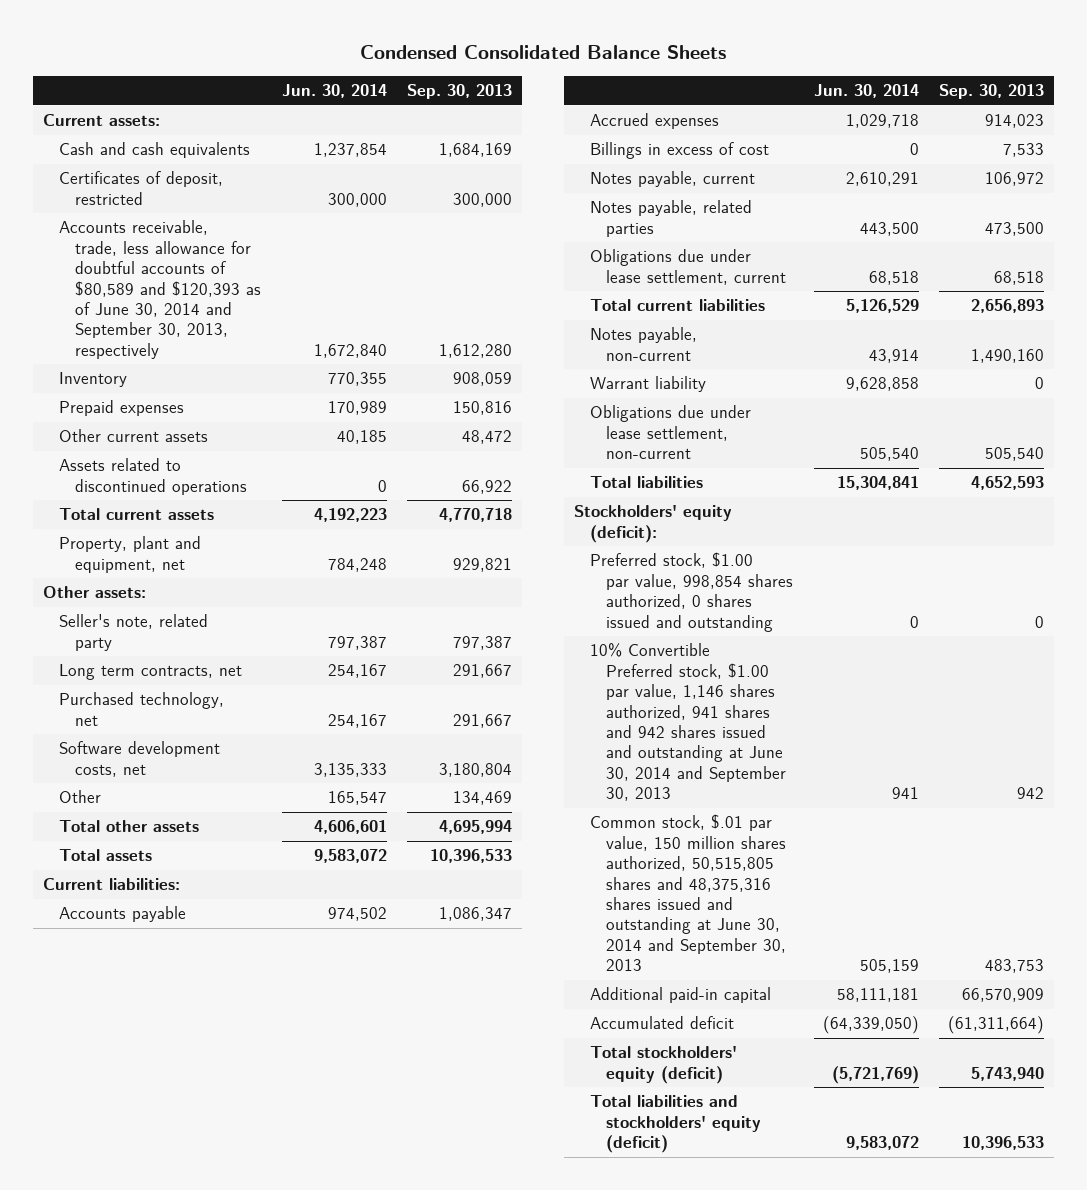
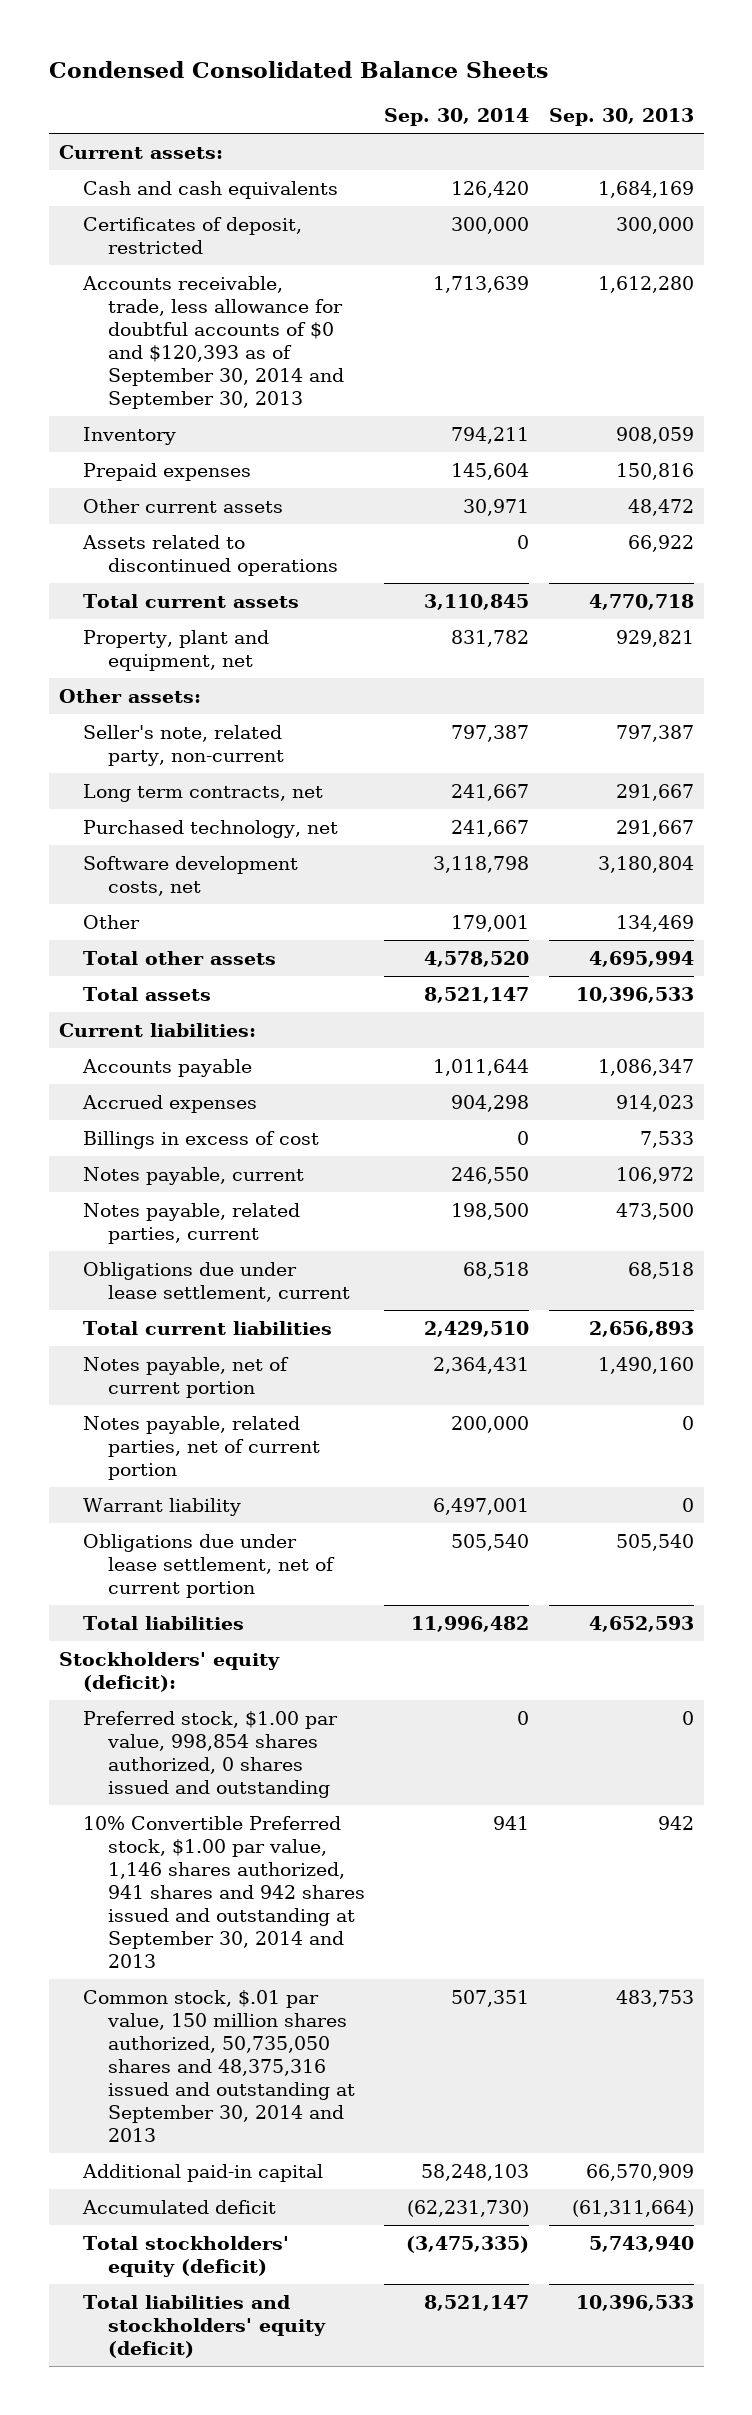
[281,83,387,98] Jun. 30, 2014 -> none
none -> [384,107,530,126] Sep. 30, 2014
[58,220,261,359] Accounts receivable, trade, less allowance for doubtful accounts of $80,589 and $120,393 as of June 30, 2014 and September 30, 2013, respectively -> [82,275,345,409] Accounts receivable, trade, less allowance for doubtful accounts of $0 and $120,393 as of September 30, 2014 and September 30, 2013
[58,614,208,651] Seller's note, related party -> [83,724,285,766] Seller's note, related party, non-current
[590,200,753,237] Notes payable, related parties -> [83,1202,301,1244] Notes payable, related parties, current
[590,327,698,361] Notes payable, non-current -> [83,1356,290,1398] Notes payable, net of current portion
none -> [83,1415,321,1480] Notes payable, related parties, net of current portion
[590,405,752,460] Obligations due under lease settlement, non-current -> [83,1533,336,1598] Obligations due under lease settlement, net of current portion
[590,643,787,802] 10% Convertible Preferred stock, $1.00 par value, 1,146 shares authorized, 941 shares and 942 shares issued and outstanding at June 30, 2014 and September 30, 2013 -> [83,1815,366,1968] 10% Convertible Preferred stock, $1.00 par value, 1,146 shares authorized, 941 shares and 942 shares issued and outstanding at September 30, 2014 and 2013
[590,814,787,972] Common stock, $.01 par value, 150 million shares authorized, 50,515,805 shares and 48,375,316 shares issued and outstanding at June 30, 2014 and September 30, 2013 -> [83,1989,356,2142] Common stock, $.01 par value, 150 million shares authorized, 50,735,050 shares and 48,375,316 issued and outstanding at September 30, 2014 and 2013

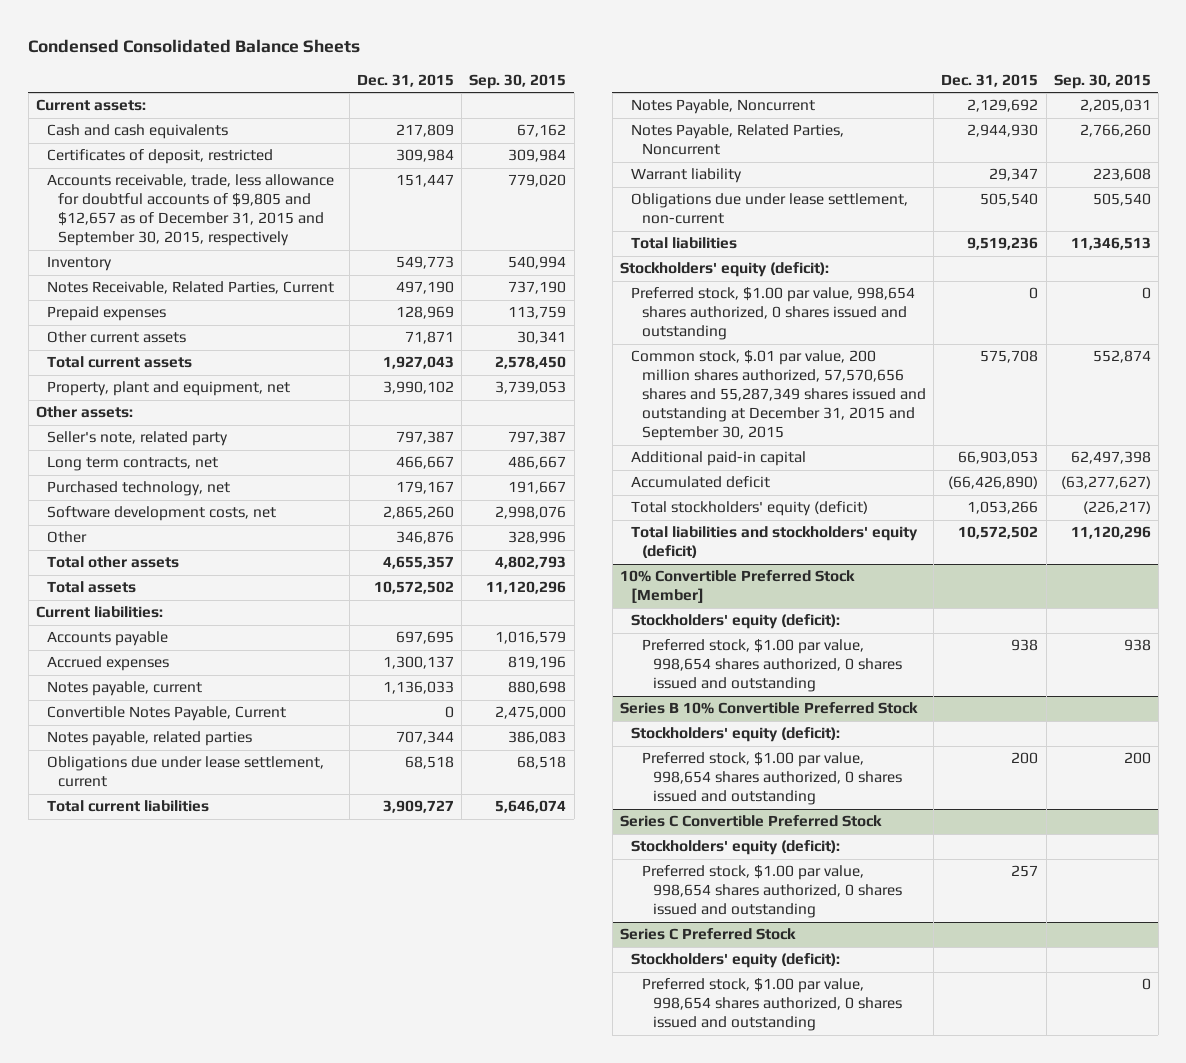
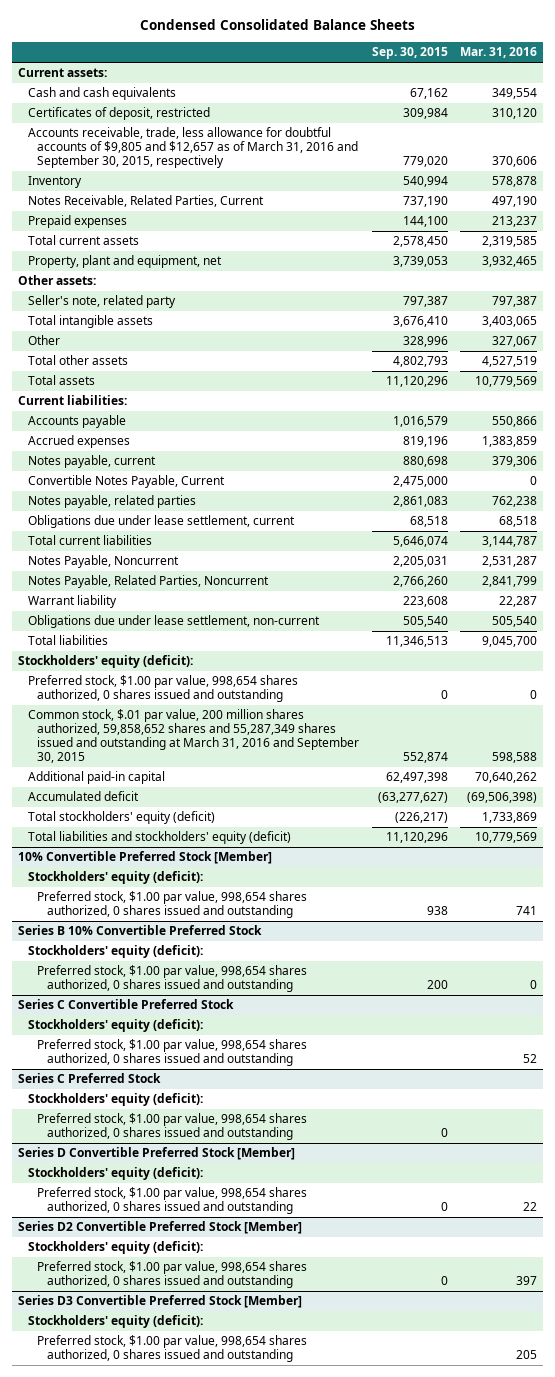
[357,73,455,87] Dec. 31, 2015 -> none
none -> [460,47,538,59] Mar. 31, 2016
[46,174,334,247] Accounts receivable, trade, less allowance for doubtful accounts of $9,805 and $12,657 as of December 31, 2015 and September 30, 2015, respectively -> [27,127,359,168] Accounts receivable, trade, less allowance for doubtful accounts of $9,805 and $12,657 as of March 31, 2016 and September 30, 2015, respectively
[46,331,186,344] Other current assets -> none
[508,306,567,320] 113,759 -> [402,216,448,228] 144,100
[46,456,218,472] Long term contracts, net -> none
[46,481,230,497] Purchased technology, net -> none
[46,506,276,522] Software development costs, net -> none
none -> [27,315,153,329] Total intangible assets
[508,731,567,745] 386,083 -> [392,496,448,508] 2,861,083
[630,350,927,442] Common stock, $.01 par value, 200 million shares authorized, 57,570,656 shares and 55,287,349 shares issued and outstanding at December 31, 2015 and September 30, 2015 -> [27,709,360,763] Common stock, $.01 par value, 200 million shares authorized, 59,858,652 shares and 55,287,349 shares issued and outstanding at March 31, 2016 and September 30, 2015
none -> [18,1147,296,1161] Series D Convertible Preferred Stock [Member]
none -> [27,1167,203,1181] Stockholders' equity (deficit):
none -> [37,1187,308,1215] Preferred stock, $1.00 par value, 998,654 shares authorized, 0 shares issued and outstanding
none -> [18,1221,303,1235] Series D2 Convertible Preferred Stock [Member]
none -> [27,1241,203,1255] Stockholders' equity (deficit):
none -> [37,1261,308,1289] Preferred stock, $1.00 par value, 998,654 shares authorized, 0 shares issued and outstanding
none -> [18,1295,303,1309] Series D3 Convertible Preferred Stock [Member]
none -> [27,1315,203,1329] Stockholders' equity (deficit):
none -> [37,1335,308,1363] Preferred stock, $1.00 par value, 998,654 shares authorized, 0 shares issued and outstanding

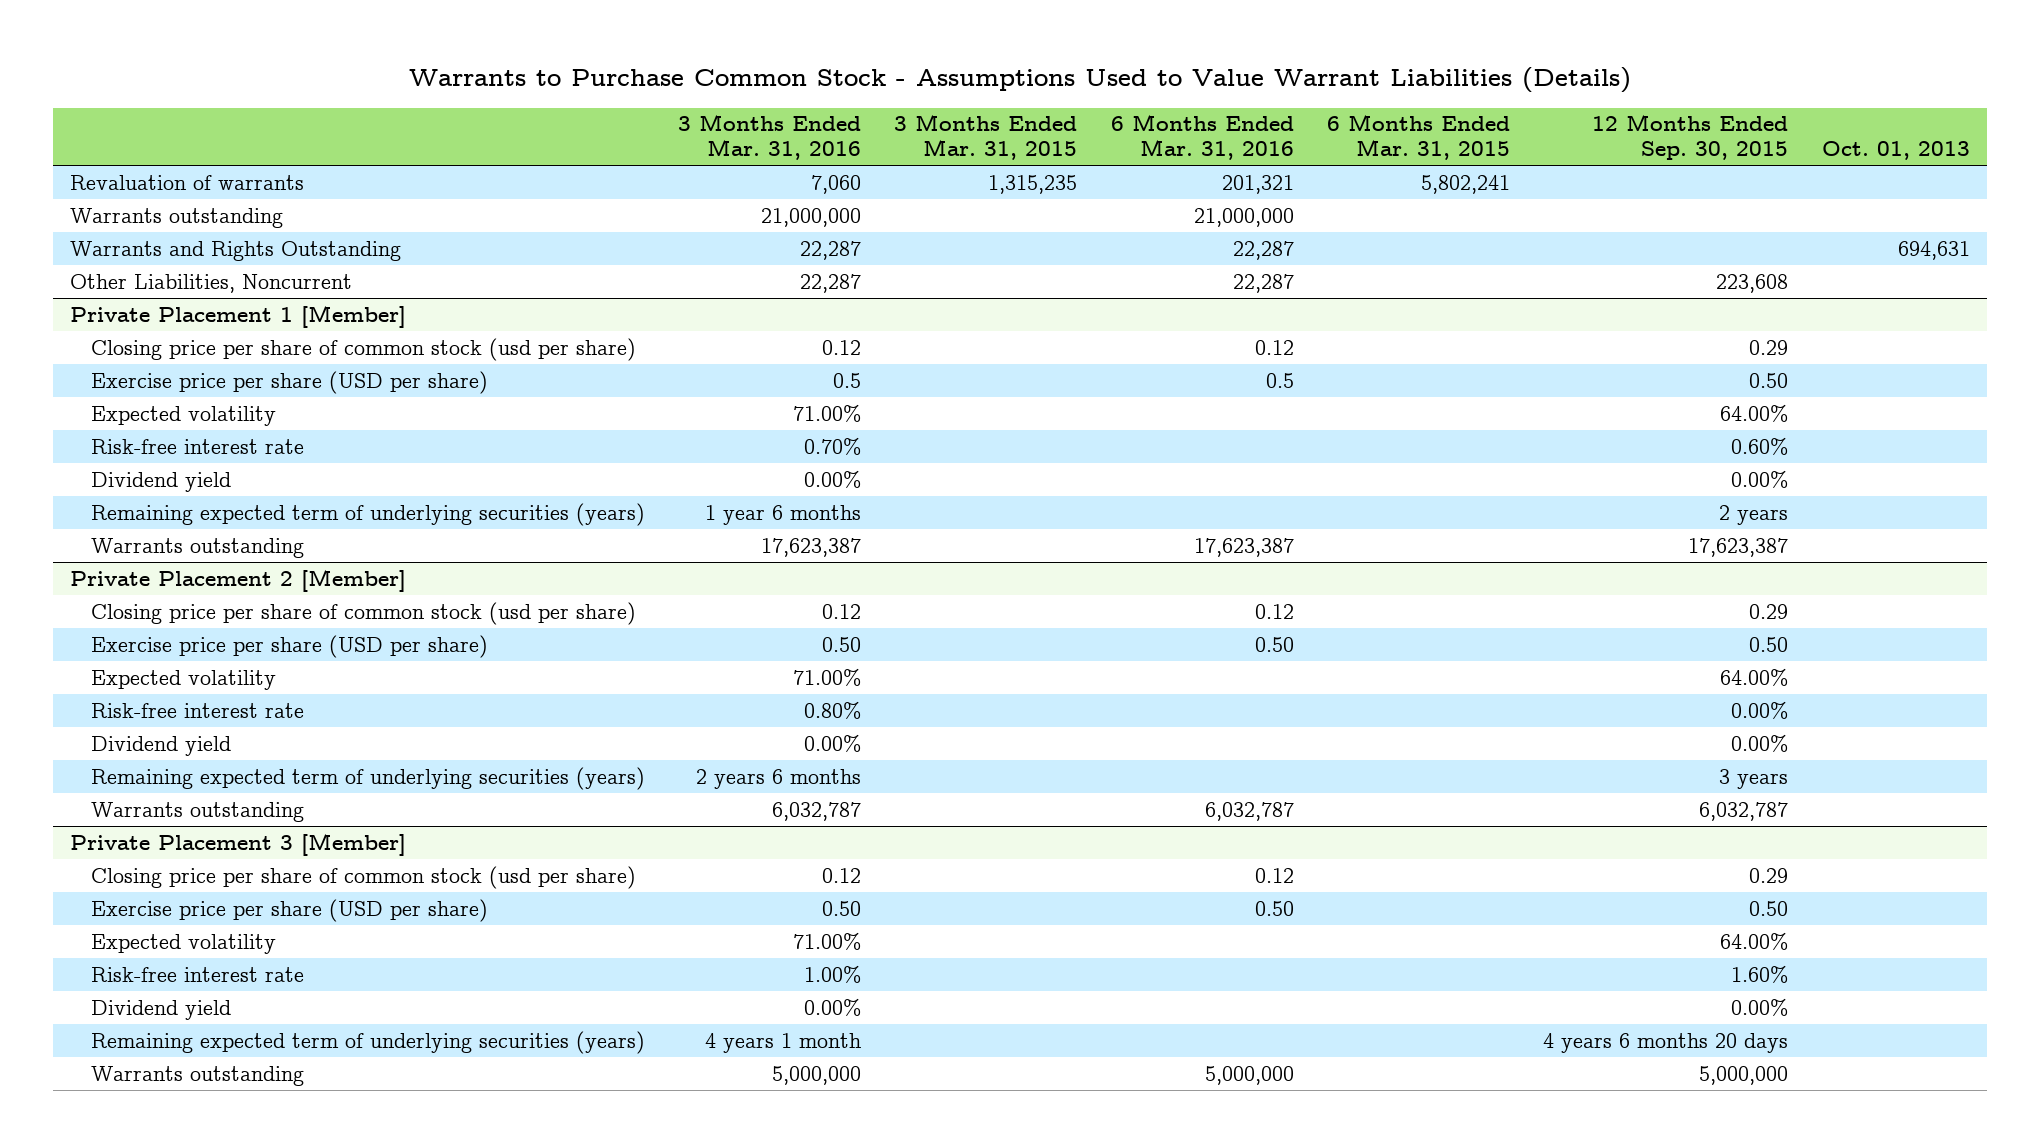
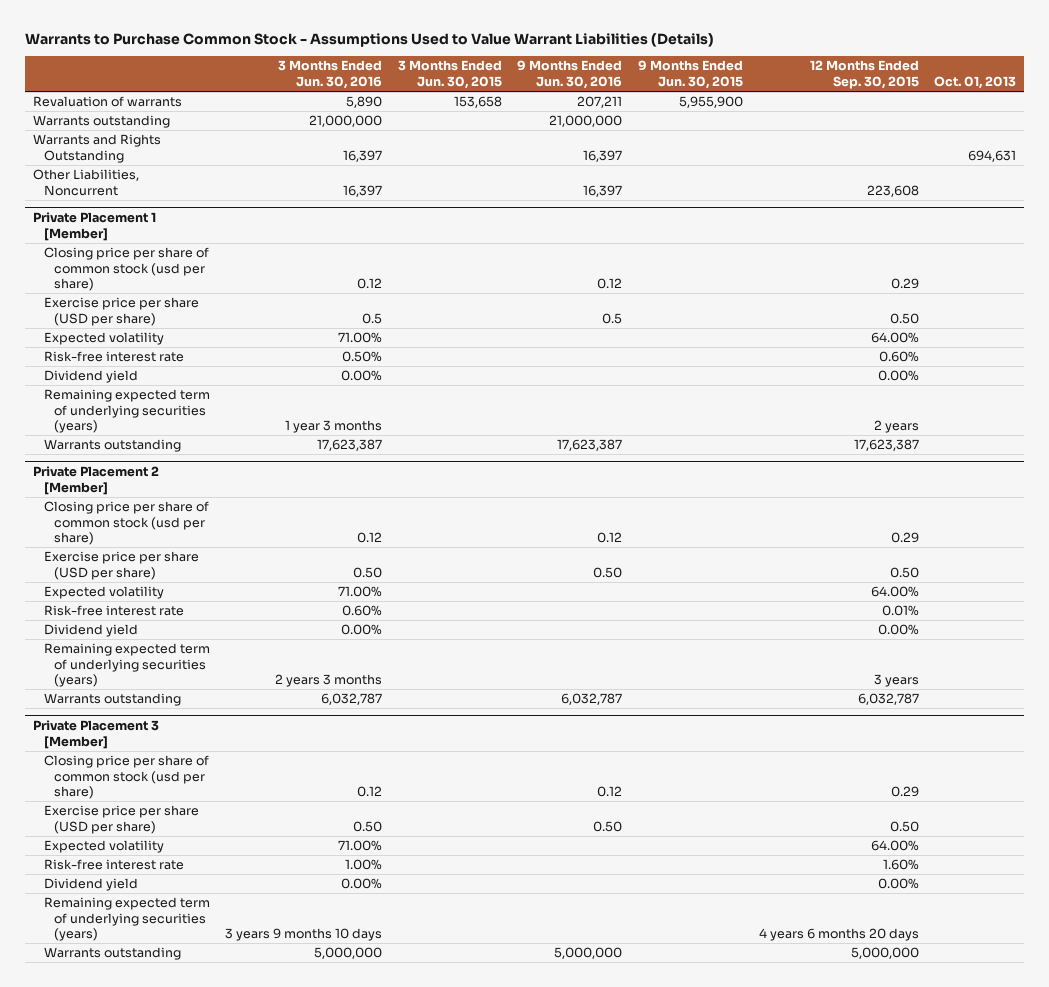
[678,114,862,161] 3 Months Ended Mar. 31, 2016 -> none
[894,114,1078,161] 3 Months Ended Mar. 31, 2015 -> none
[1110,114,1294,161] 6 Months Ended Mar. 31, 2016 -> none
[1327,114,1511,161] 6 Months Ended Mar. 31, 2015 -> none
none -> [278,60,383,90] 3 Months Ended Jun. 30, 2016
none -> [397,60,502,90] 3 Months Ended Jun. 30, 2015
none -> [517,60,623,90] 9 Months Ended Jun. 30, 2016
none -> [638,60,744,90] 9 Months Ended Jun. 30, 2015
[1731,700,1789,719] 0.00% -> [881,604,919,616] 0.01%

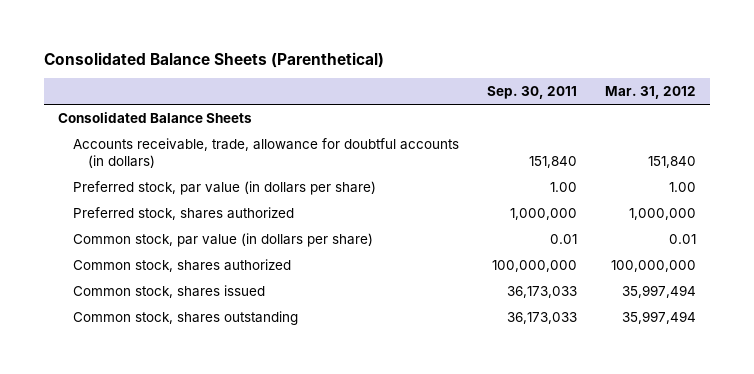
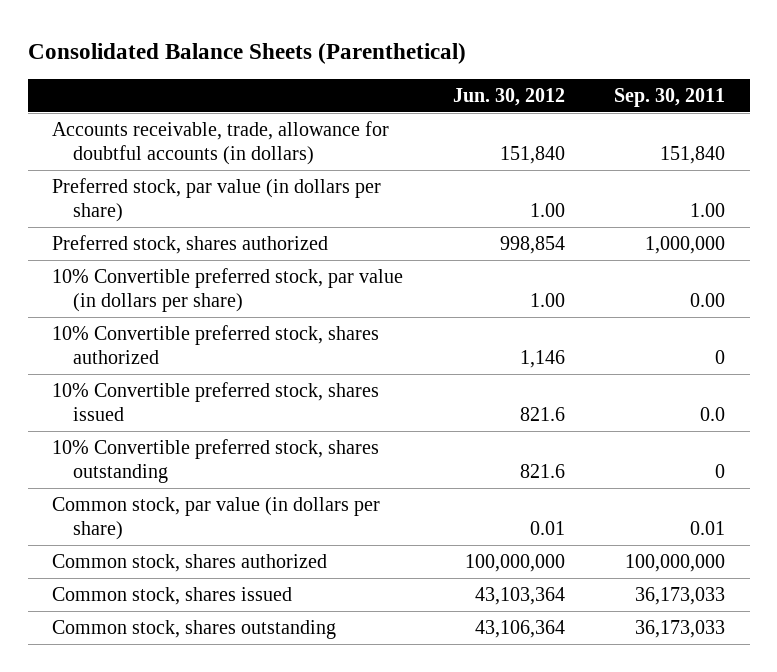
[605,86,697,100] Mar. 31, 2012 -> none
none -> [452,87,565,106] Jun. 30, 2012
[57,111,252,123] Consolidated Balance Sheets -> none
none -> [52,268,404,312] 10% Convertible preferred stock, par value (in dollars per share)
none -> [52,325,380,364] 10% Convertible preferred stock, shares authorized
none -> [52,382,380,421] 10% Convertible preferred stock, shares issued
none -> [52,439,380,483] 10% Convertible preferred stock, shares outstanding

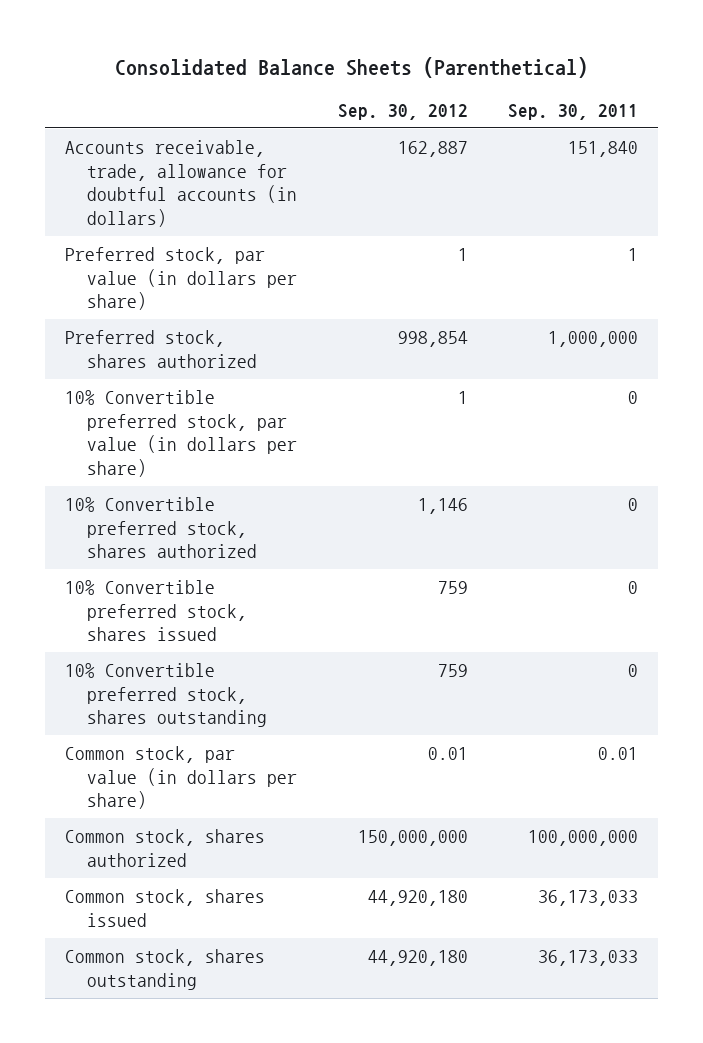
[452,87,565,106] Jun. 30, 2012 -> none
none -> [337,103,468,120] Sep. 30, 2012
[690,202,726,217] 1.00 -> [628,247,639,261] 1
[690,292,726,307] 0.00 -> [628,390,639,404] 0
[700,406,726,421] 0.0 -> [628,580,639,594] 0

